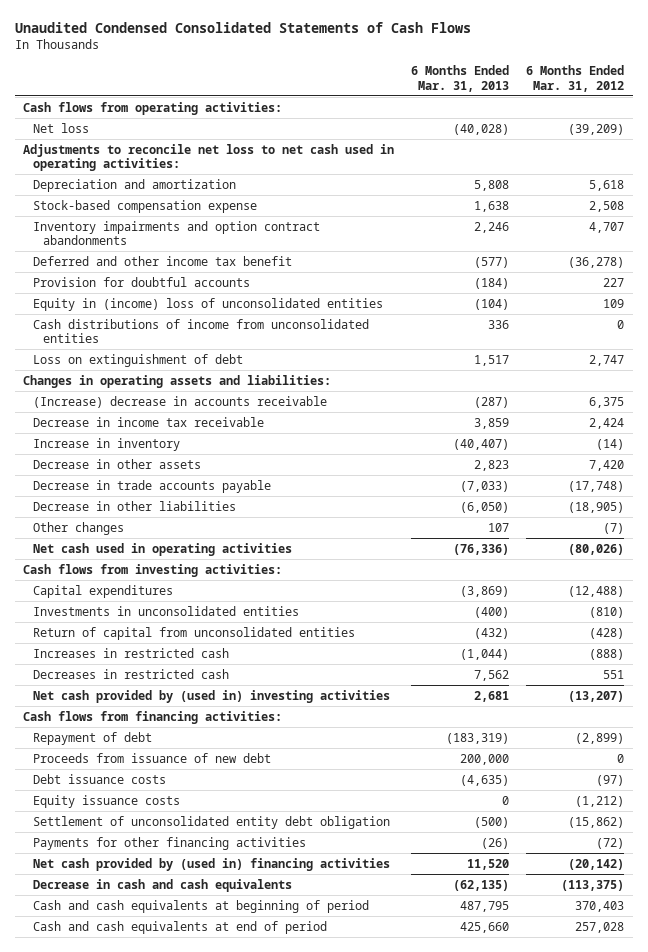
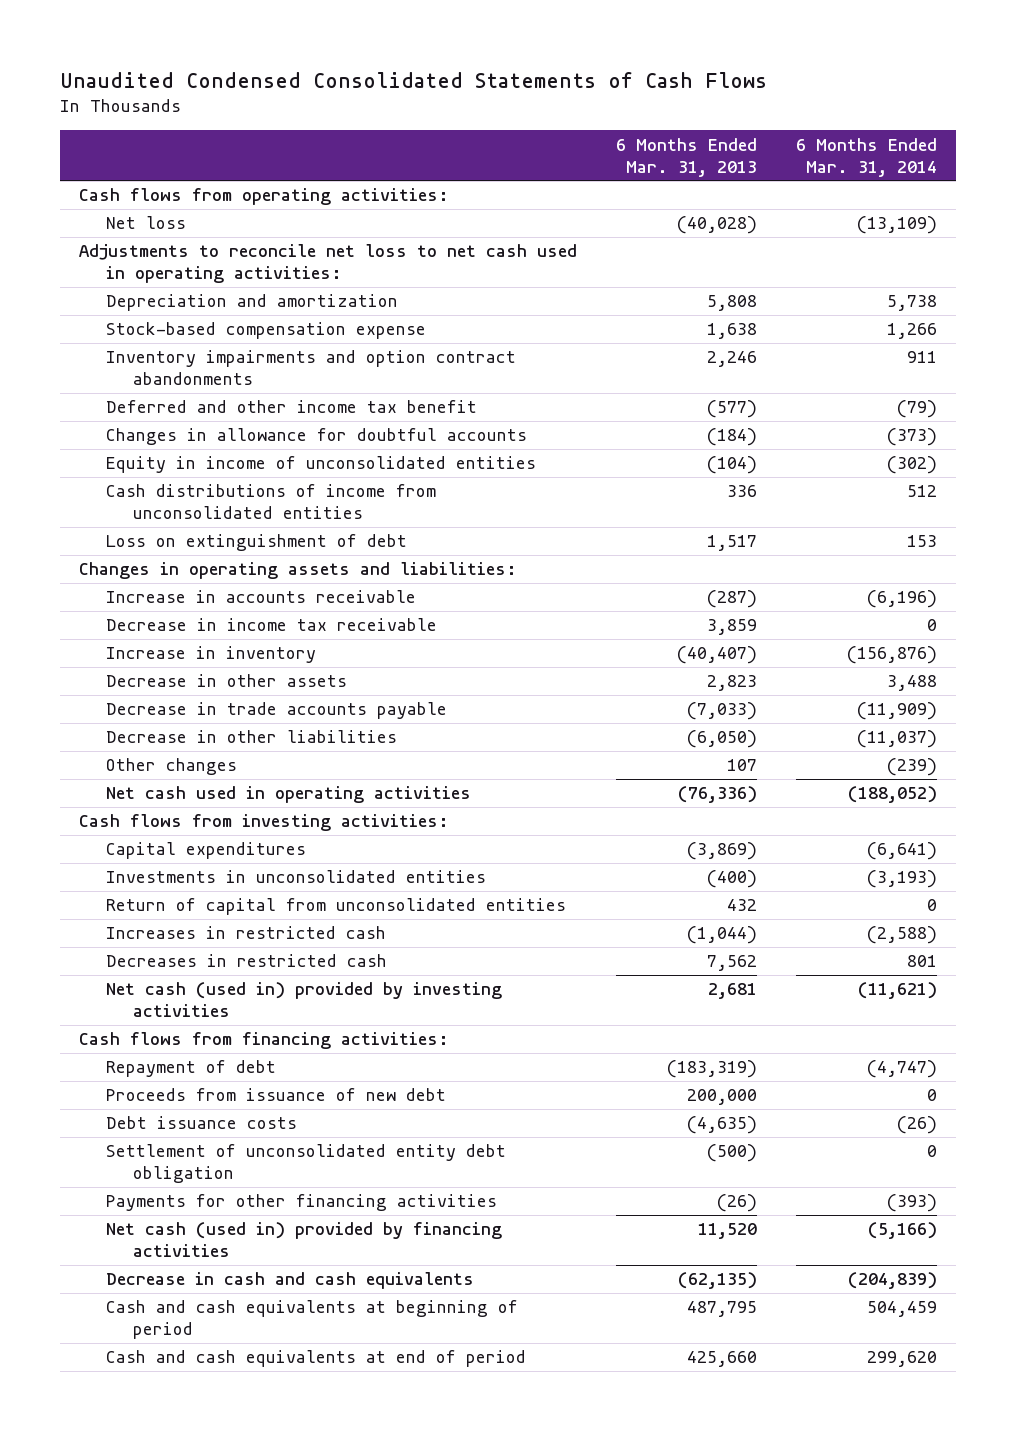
[526,65,625,92] 6 Months Ended Mar. 31, 2012 -> none
none -> [795,137,937,177] 6 Months Ended Mar. 31, 2014
[33,276,251,287] Provision for doubtful accounts -> [106,428,528,446] Changes in allowance for doubtful accounts
[33,297,384,311] Equity in (income) loss of unconsolidated entities -> [106,456,537,474] Equity in income of unconsolidated entities
[33,395,328,408] (Increase) decrease in accounts receivable -> [106,590,417,604] Increase in accounts receivable
[474,627,510,639] (432) -> [726,899,757,912] 432
[33,689,391,703] Net cash provided by (used in) investing activities -> [106,982,503,1018] Net cash (used in) provided by investing activities
[33,794,181,808] Equity issuance costs -> none
[33,857,391,871] Net cash provided by (used in) financing activities -> [106,1222,503,1258] Net cash (used in) provided by financing activities

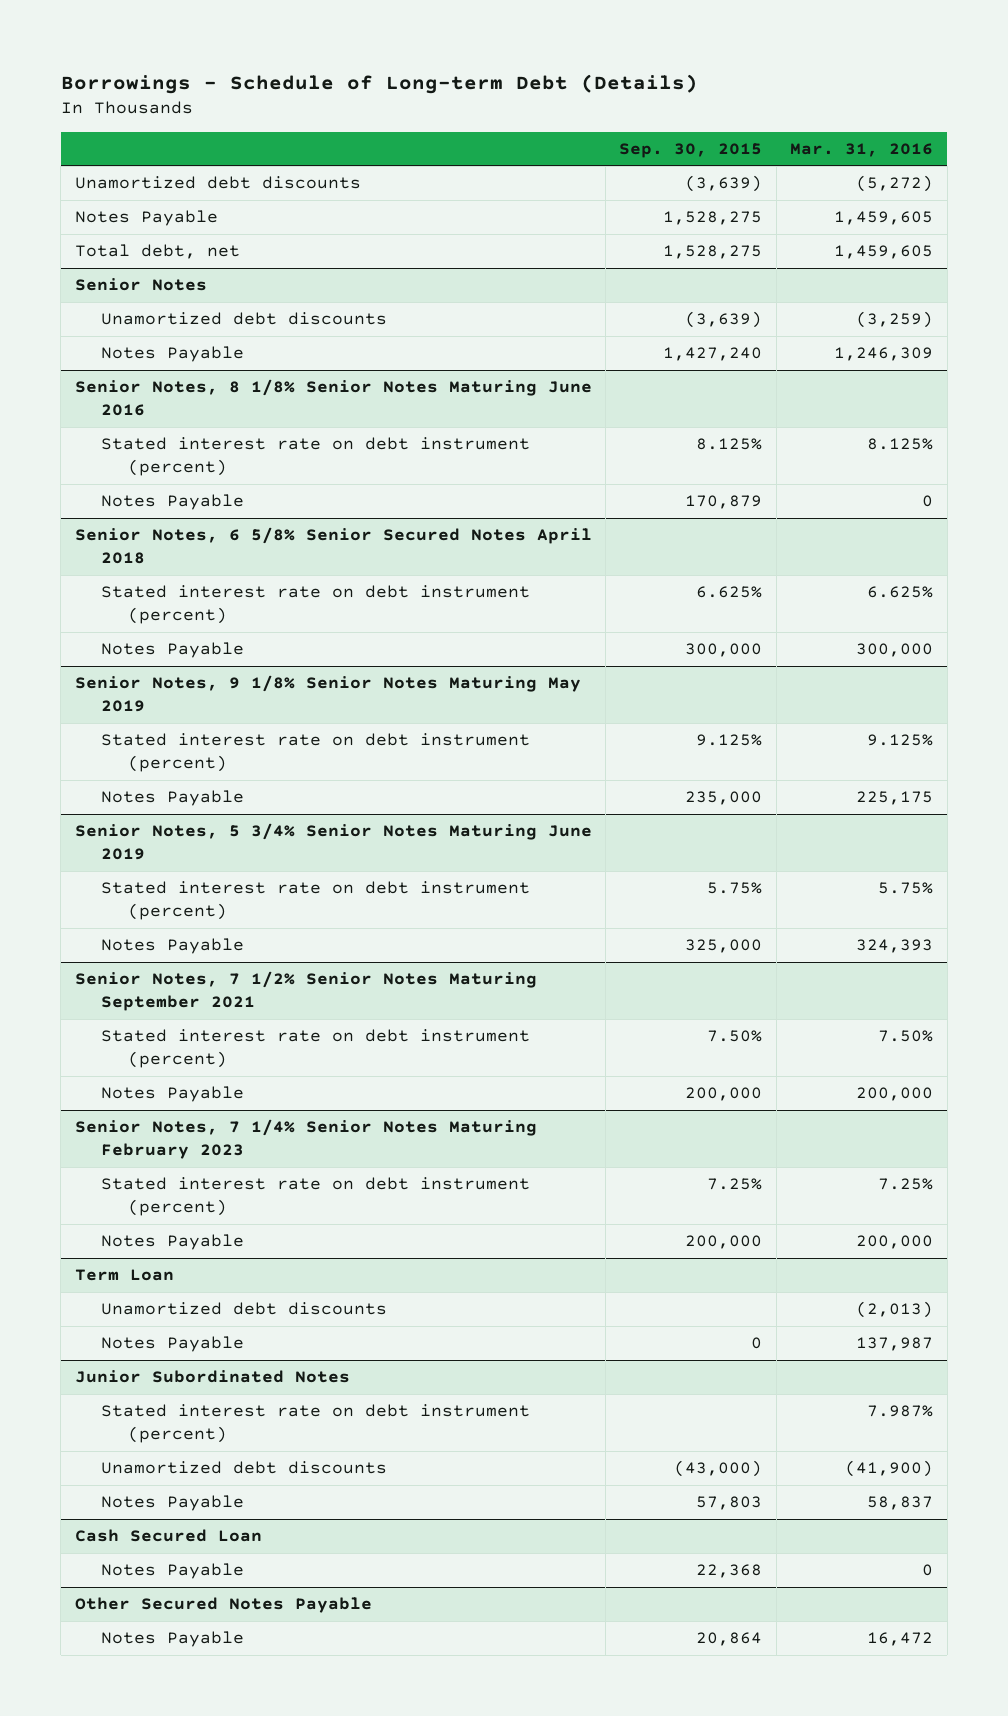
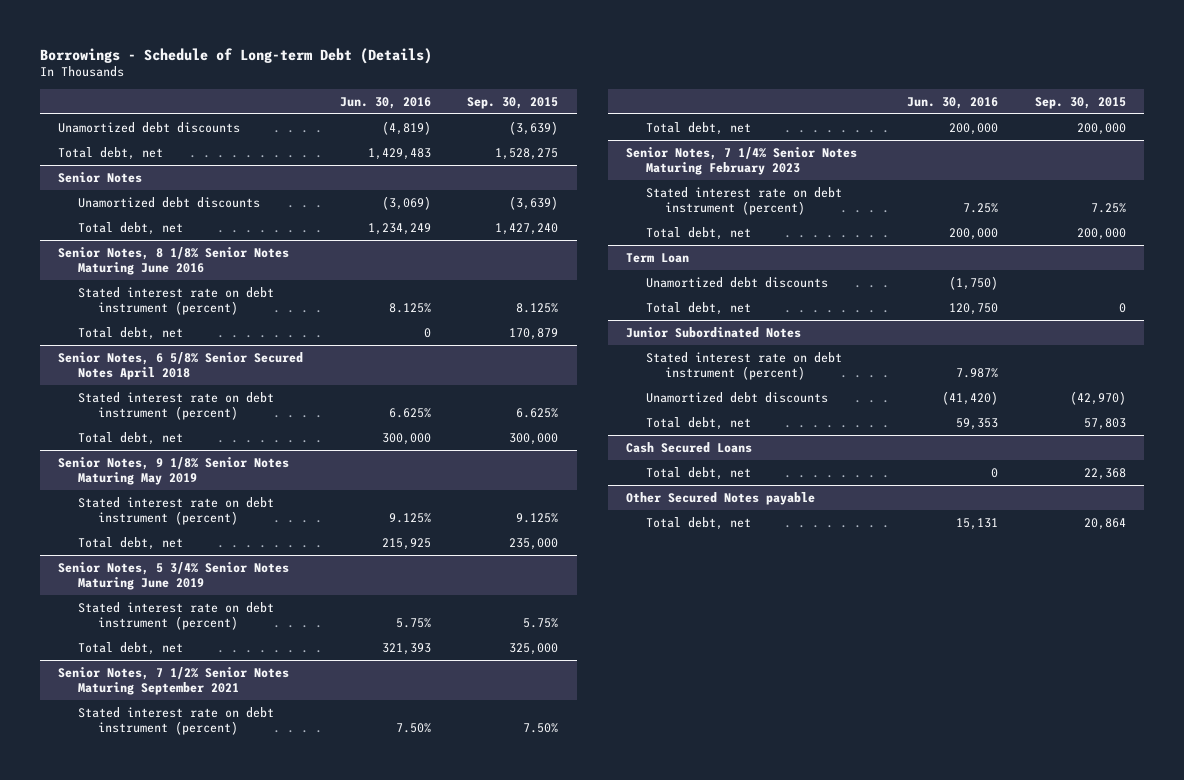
[790,142,934,157] Mar. 31, 2016 -> none
none -> [339,96,431,109] Jun. 30, 2016
[74,210,218,227] Notes Payable -> none
[101,346,245,363] Notes Payable -> [78,221,184,235] Total debt, net
[101,494,245,511] Notes Payable -> [78,326,184,340] Total debt, net
[101,642,245,659] Notes Payable -> none
none -> [78,431,184,445] Total debt, net
[101,790,245,807] Notes Payable -> [78,536,184,550] Total debt, net
[101,938,245,955] Notes Payable -> [78,641,184,655] Total debt, net
[101,1086,245,1103] Notes Payable -> none
none -> [645,121,751,135] Total debt, net
[101,1234,245,1251] Notes Payable -> none
none -> [645,226,751,240] Total debt, net
[101,1336,245,1353] Notes Payable -> none
none -> [645,301,751,315] Total debt, net
[674,1460,763,1478] (43,000) -> [1069,390,1126,405] (42,970)
[101,1495,245,1512] Notes Payable -> [645,416,751,430] Total debt, net
[74,1529,262,1543] Cash Secured Loan -> [625,441,752,453] Cash Secured Loans
[101,1563,245,1580] Notes Payable -> [645,466,751,480] Total debt, net
[74,1597,372,1614] Other Secured Notes Payable -> [625,491,815,505] Other Secured Notes payable
[101,1631,245,1648] Notes Payable -> [645,516,751,530] Total debt, net

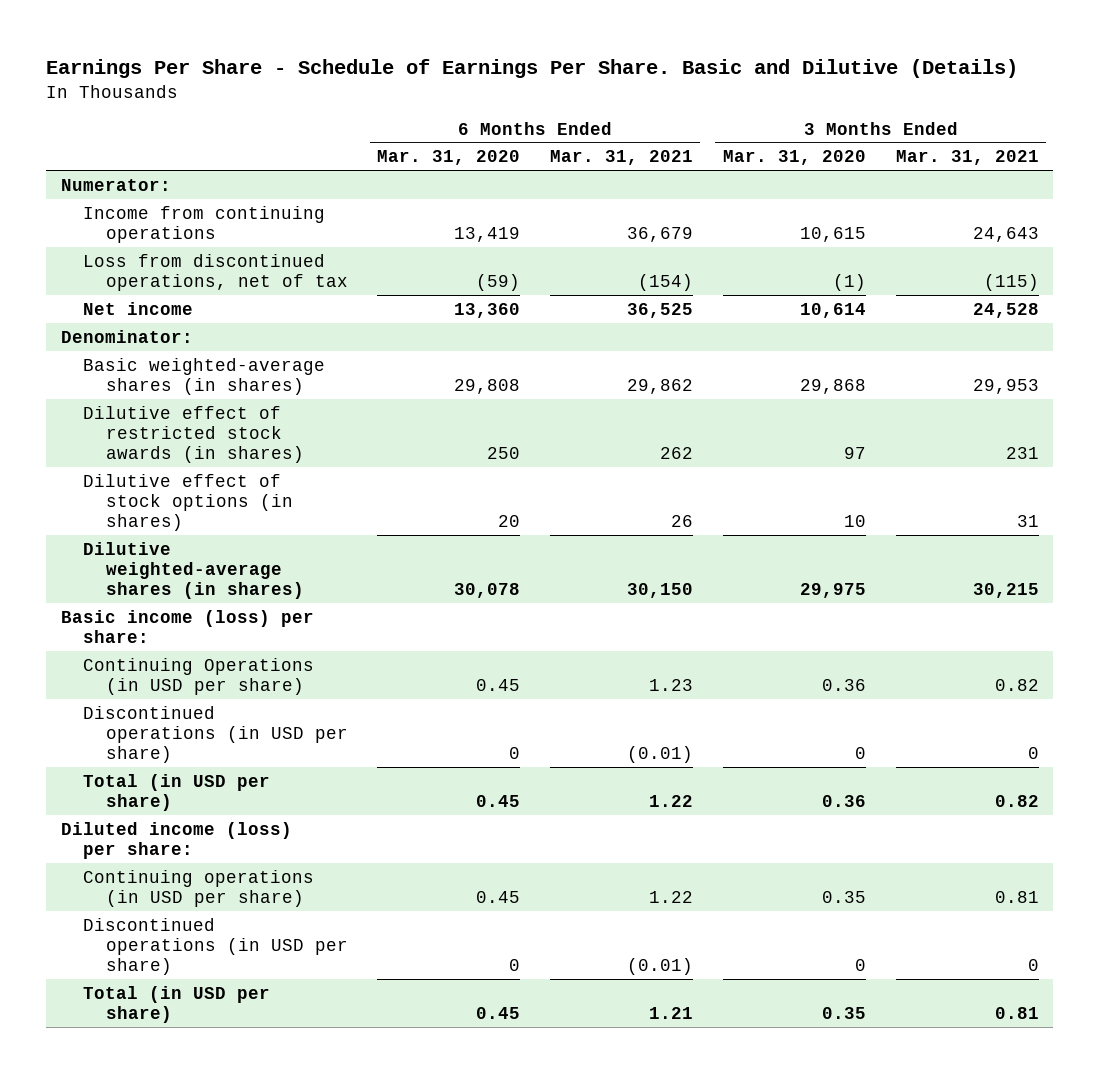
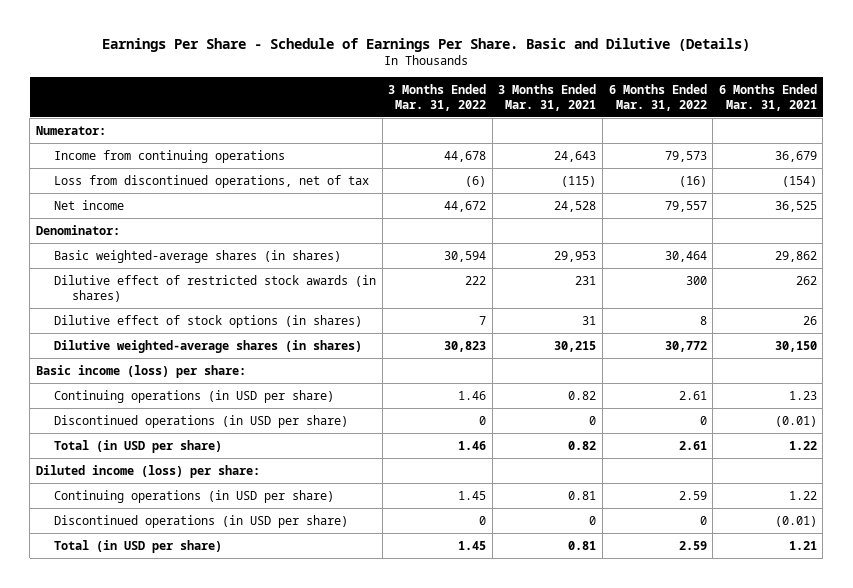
[377,150,521,166] Mar. 31, 2020 -> none
[722,150,866,166] Mar. 31, 2020 -> none
none -> [388,83,487,111] 3 Months Ended Mar. 31, 2022
none -> [608,83,707,111] 6 Months Ended Mar. 31, 2022
[83,657,315,695] Continuing Operations (in USD per share) -> [54,389,335,403] Continuing operations (in USD per share)

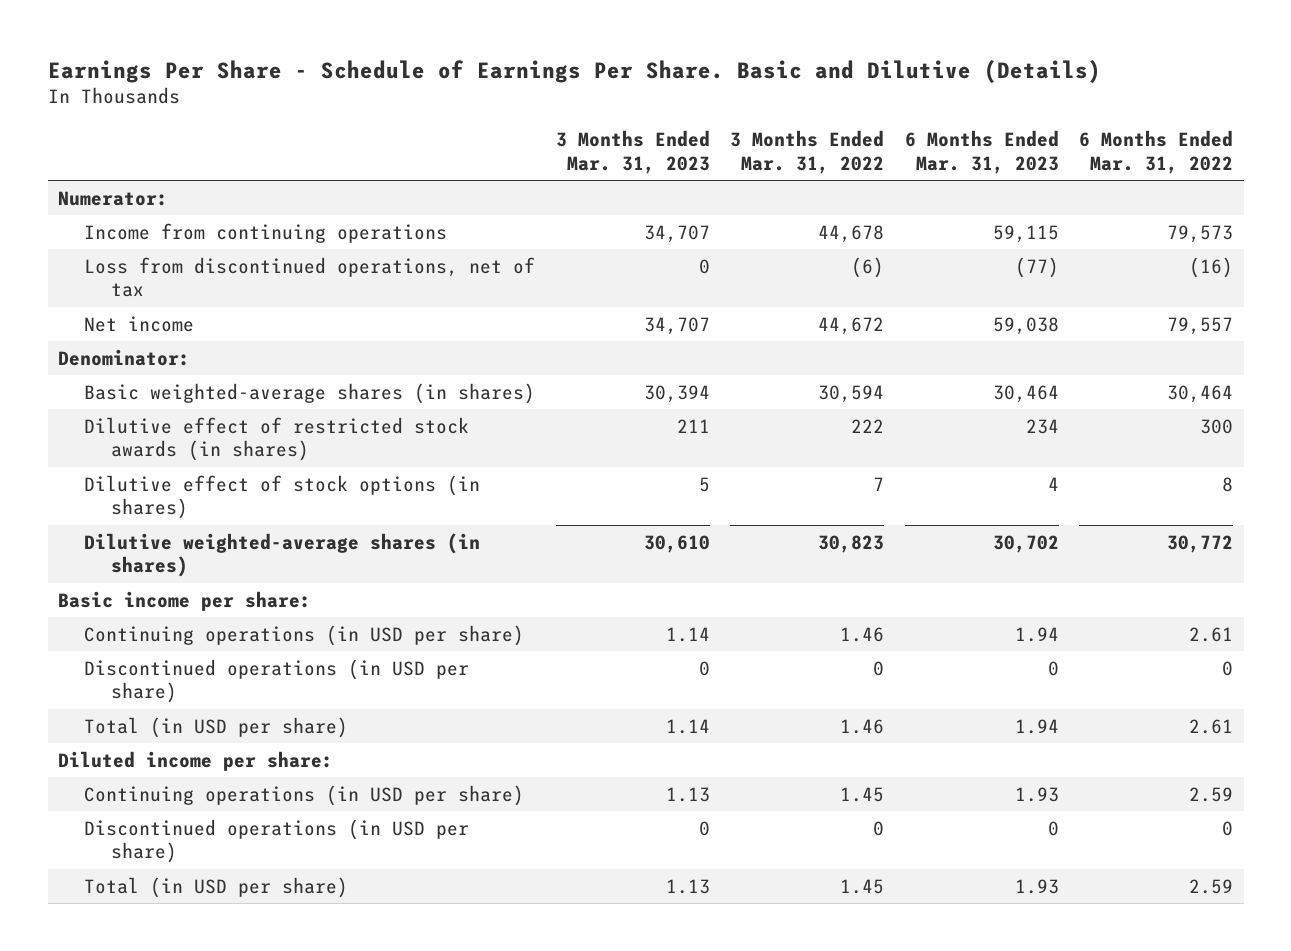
[498,83,597,111] 3 Months Ended Mar. 31, 2021 -> none
[718,83,817,111] 6 Months Ended Mar. 31, 2021 -> none
none -> [555,130,710,174] 3 Months Ended Mar. 31, 2023
none -> [904,130,1059,174] 6 Months Ended Mar. 31, 2023
[35,364,246,378] Basic income (loss) per share: -> [58,590,312,611] Basic income per share:
[35,464,260,478] Diluted income (loss) per share: -> [58,750,334,771] Diluted income per share:

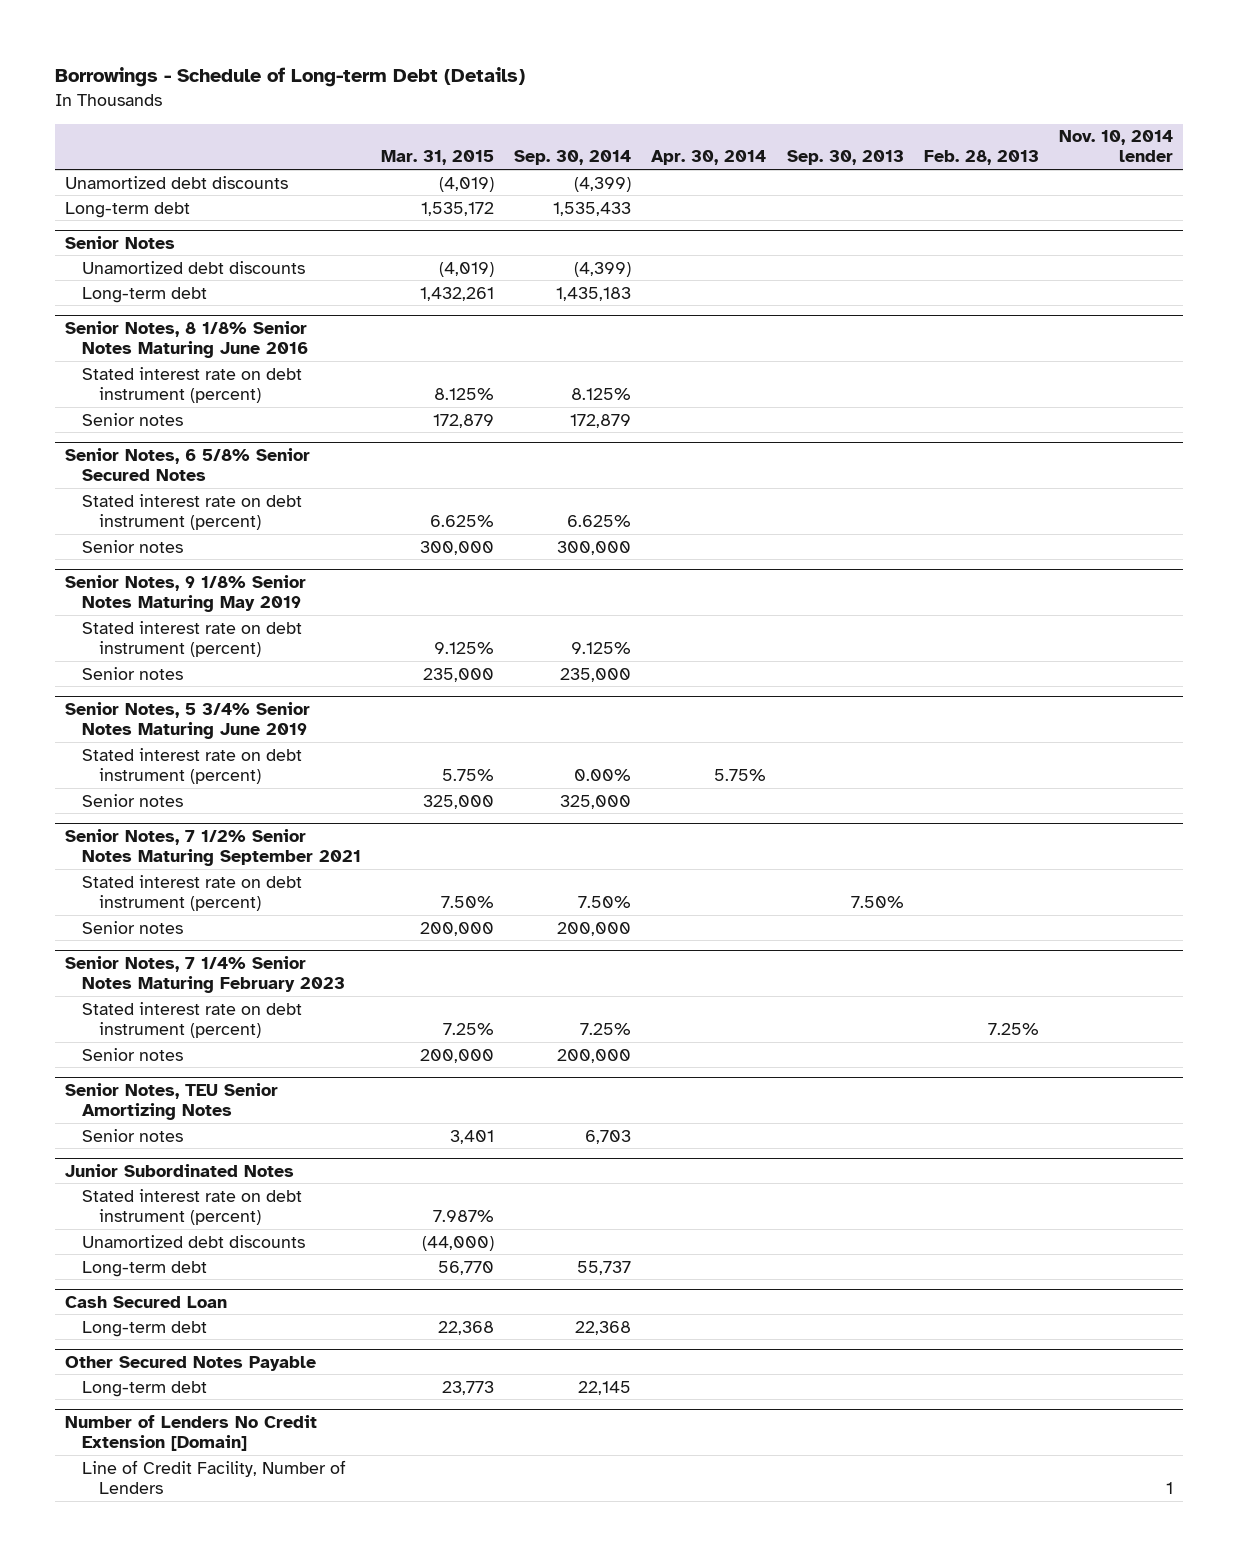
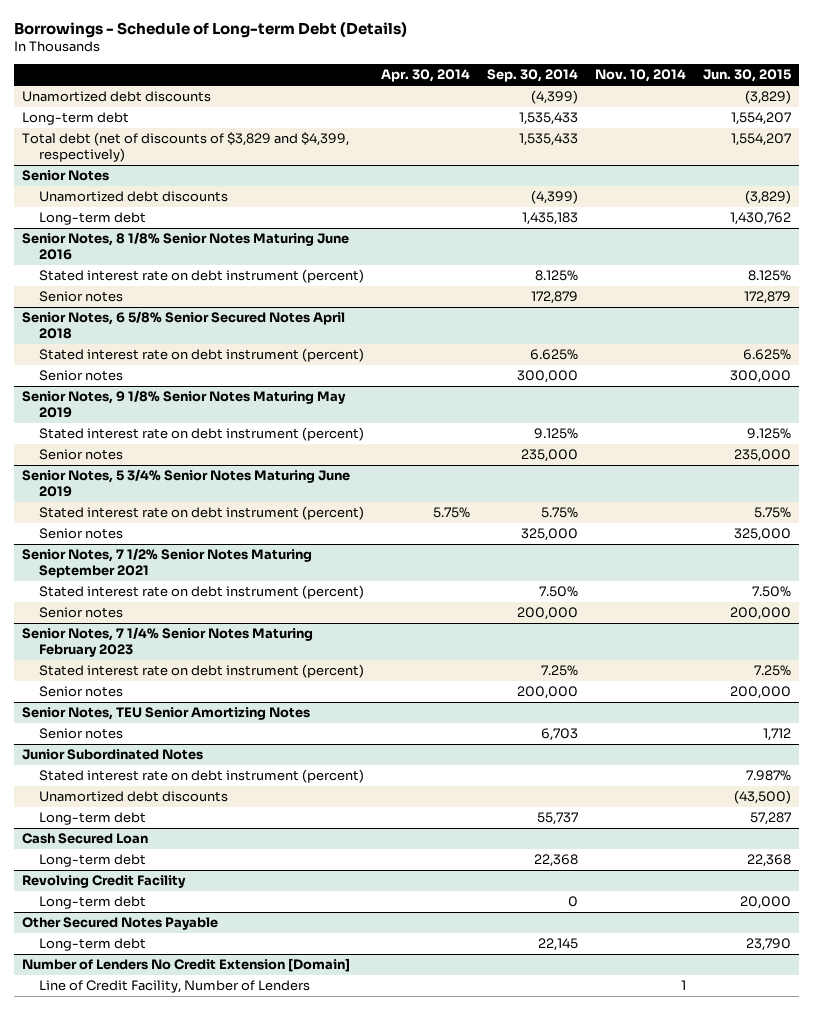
[381,150,495,166] Mar. 31, 2015 -> none
[786,150,904,166] Sep. 30, 2013 -> none
[923,150,1039,166] Feb. 28, 2013 -> none
[1058,130,1173,163] Nov. 10, 2014 lender -> none
none -> [594,69,686,83] Nov. 10, 2014
none -> [702,69,791,83] Jun. 30, 2015
none -> [22,132,350,163] Total debt (net of discounts of $3,829 and $4,399, respectively)
[65,447,311,481] Senior Notes, 6 5/8% Senior Secured Notes -> [22,311,346,340] Senior Notes, 6 5/8% Senior Secured Notes April 2018
[574,768,632,781] 0.00% -> [540,507,578,519] 5.75%
none -> [22,875,187,889] Revolving Credit Facility
none -> [39,896,147,910] Long-term debt

